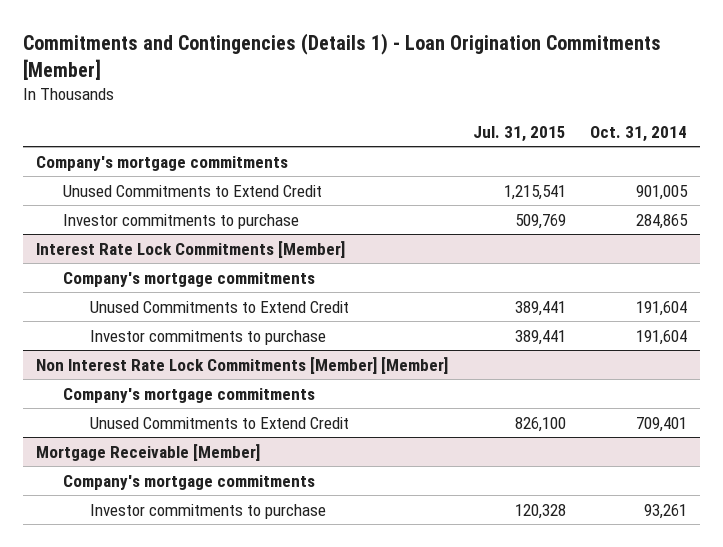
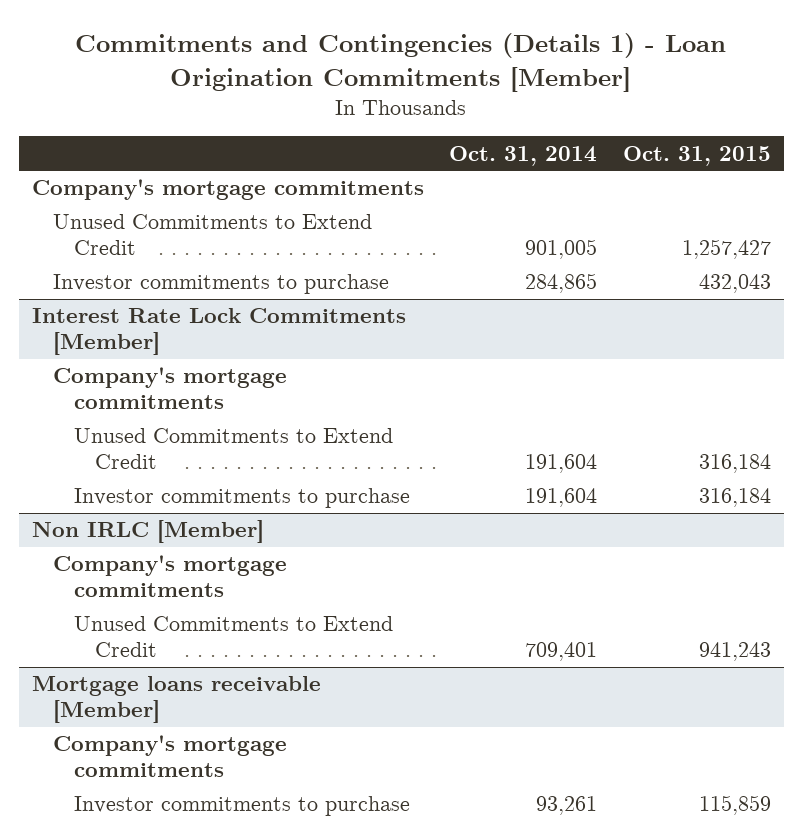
[472,126,566,143] Jul. 31, 2015 -> none
none -> [622,145,771,166] Oct. 31, 2015
[35,356,448,374] Non Interest Rate Lock Commitments [Member] [Member] -> [31,520,264,544] Non IRLC [Member]
[35,443,260,461] Mortgage Receivable [Member] -> [31,676,321,724] Mortgage loans receivable [Member]

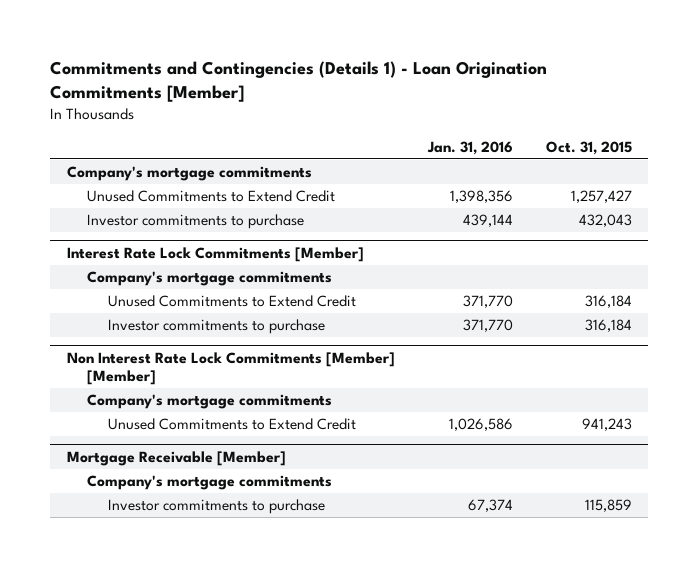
[449,145,598,166] Oct. 31, 2014 -> none
none -> [426,140,513,155] Jan. 31, 2016
[31,520,264,544] Non IRLC [Member] -> [66,352,395,385] Non Interest Rate Lock Commitments [Member] [Member]
[31,676,321,724] Mortgage loans receivable [Member] -> [66,451,286,467] Mortgage Receivable [Member]

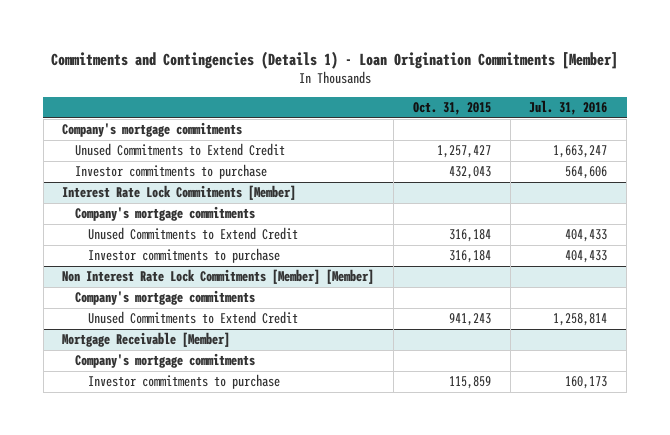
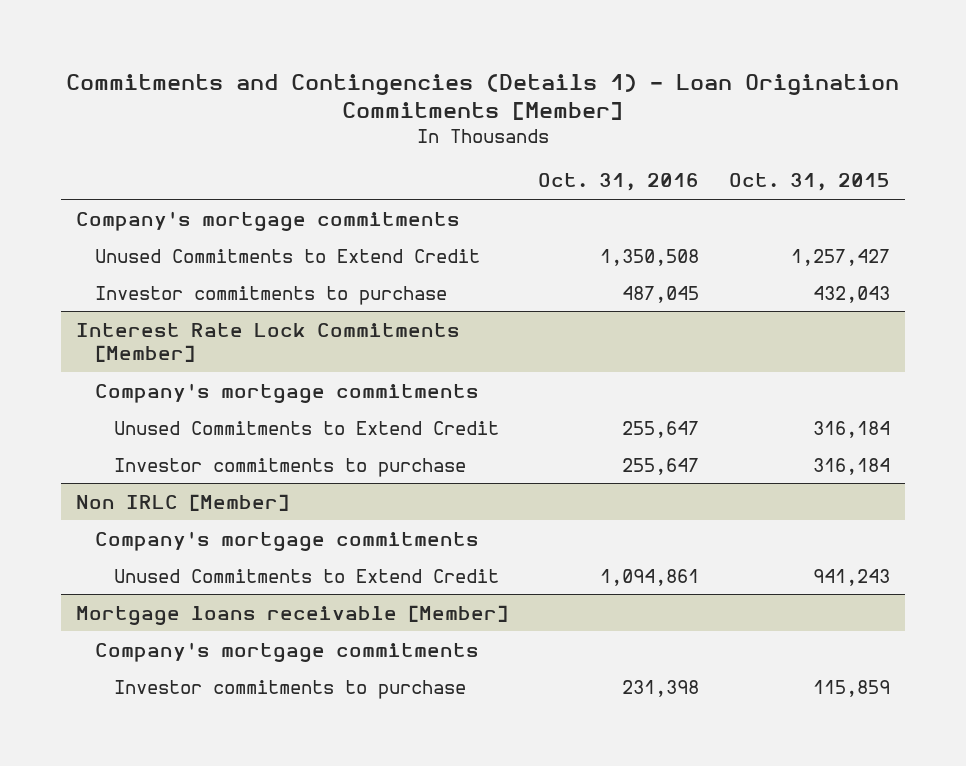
[529,100,608,116] Jul. 31, 2016 -> none
none -> [537,173,699,192] Oct. 31, 2016
[62,269,375,285] Non Interest Rate Lock Commitments [Member] [Member] -> [75,493,289,511] Non IRLC [Member]
[62,332,231,348] Mortgage Receivable [Member] -> [75,604,508,625] Mortgage loans receivable [Member]

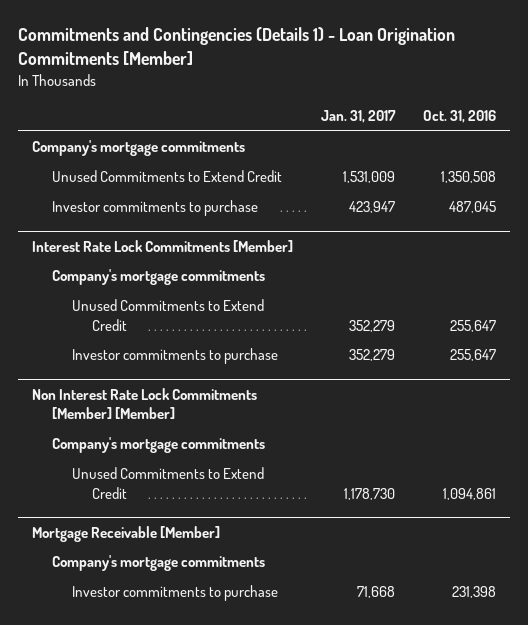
[728,173,890,192] Oct. 31, 2015 -> none
none -> [321,110,397,124] Jan. 31, 2017
[75,493,289,511] Non IRLC [Member] -> [31,388,257,420] Non Interest Rate Lock Commitments [Member] [Member]
[75,604,508,625] Mortgage loans receivable [Member] -> [31,526,220,543] Mortgage Receivable [Member]

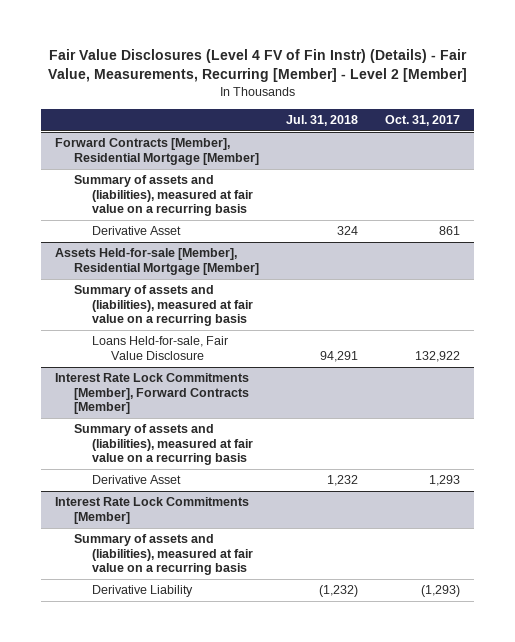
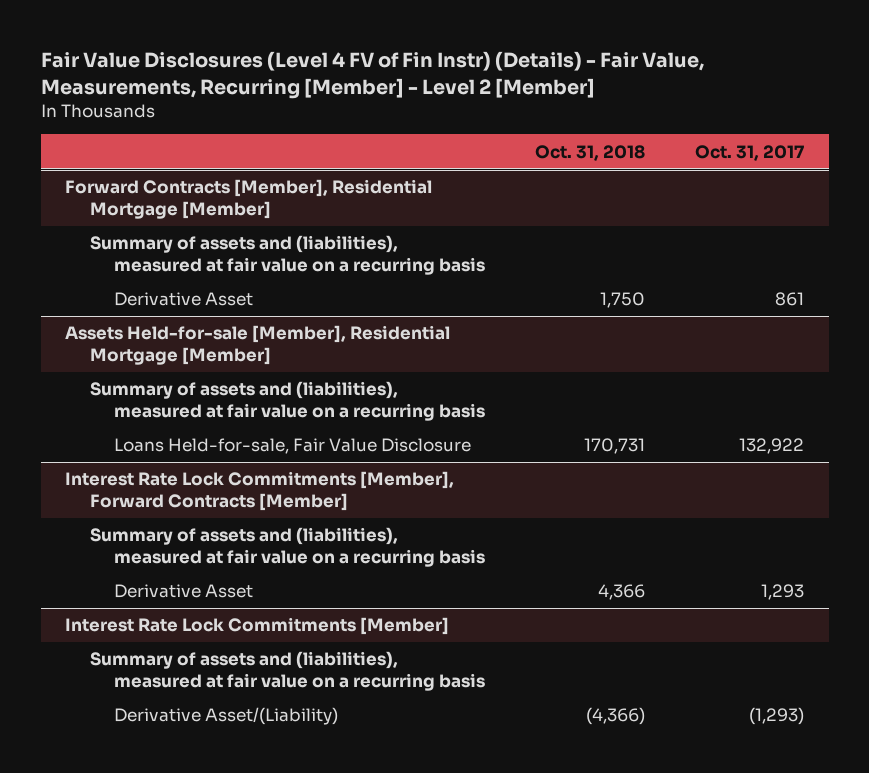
[285,114,358,126] Jul. 31, 2018 -> none
none -> [535,144,646,161] Oct. 31, 2018
[92,585,194,598] Derivative Liability -> [114,707,339,726] Derivative Asset/(Liability)

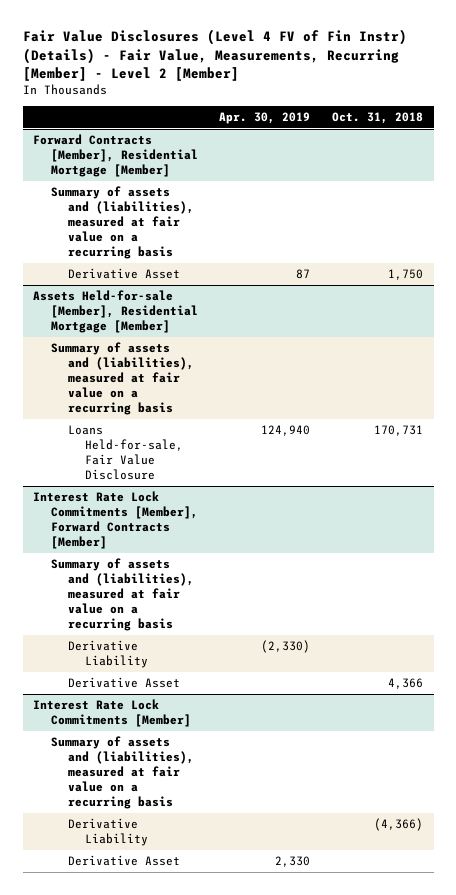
[694,144,804,161] Oct. 31, 2017 -> none
none -> [219,112,311,125] Apr. 30, 2019
none -> [67,639,149,668] Derivative Liability
[114,707,339,726] Derivative Asset/(Liability) -> [67,817,149,846] Derivative Liability
none -> [67,854,180,866] Derivative Asset

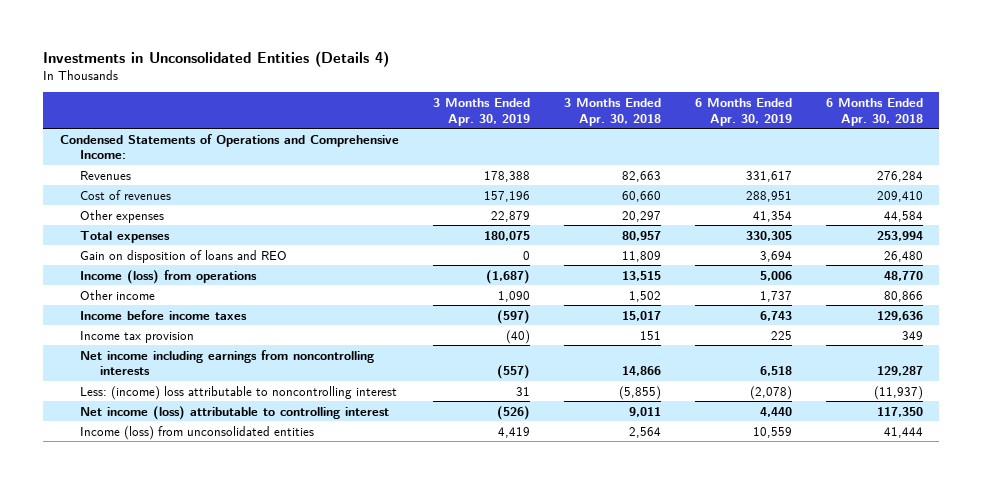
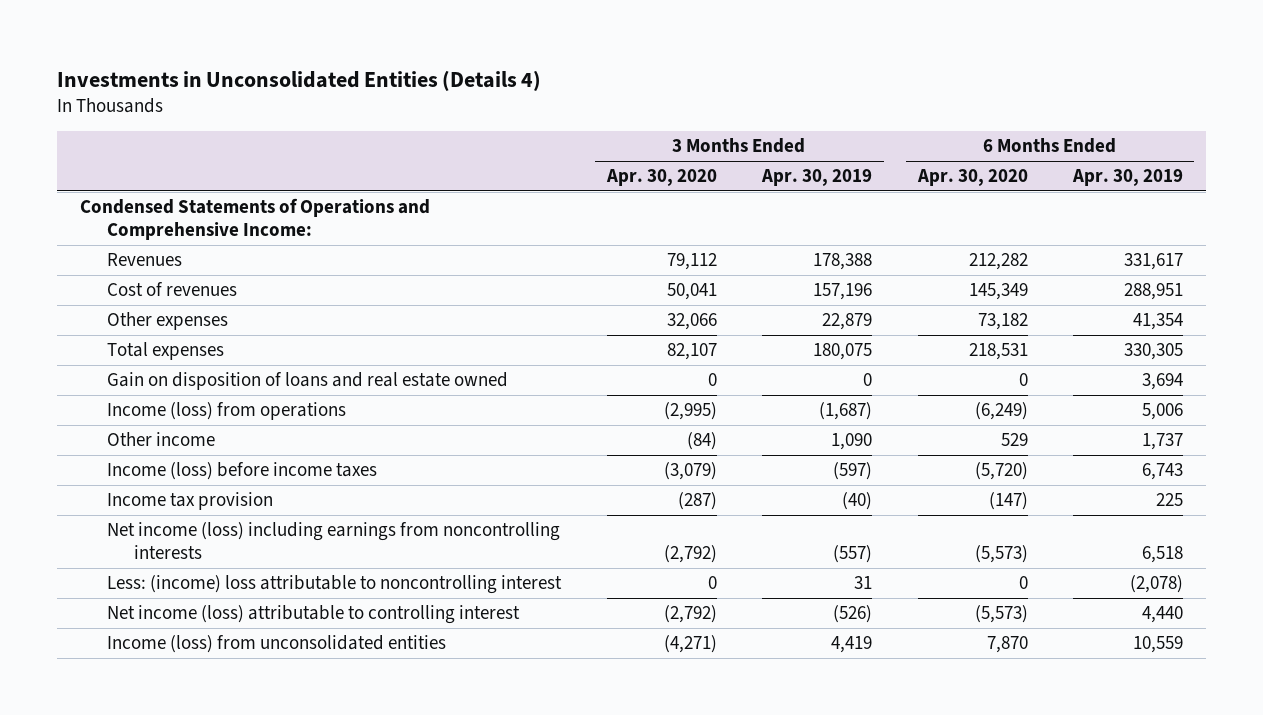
[563,97,661,126] 3 Months Ended Apr. 30, 2018 -> none
[825,97,923,126] 6 Months Ended Apr. 30, 2018 -> none
none -> [605,169,717,187] Apr. 30, 2020
none -> [916,169,1028,187] Apr. 30, 2020
[80,249,288,263] Gain on disposition of loans and REO -> [107,372,509,391] Gain on disposition of loans and real estate owned
[80,309,248,320] Income before income taxes -> [107,462,378,481] Income (loss) before income taxes
[80,349,375,376] Net income including earnings from noncontrolling interests -> [107,522,561,560] Net income (loss) including earnings from noncontrolling interests

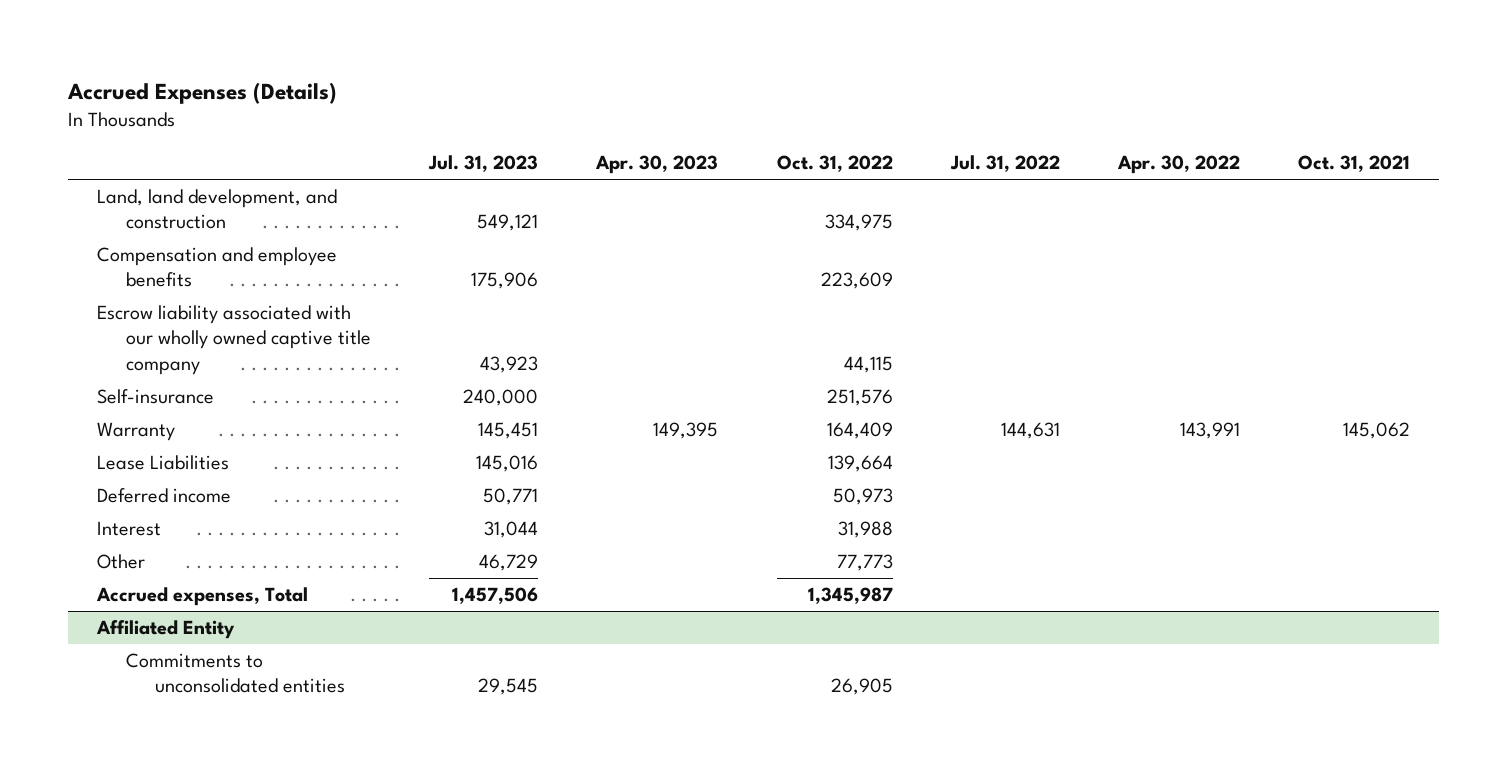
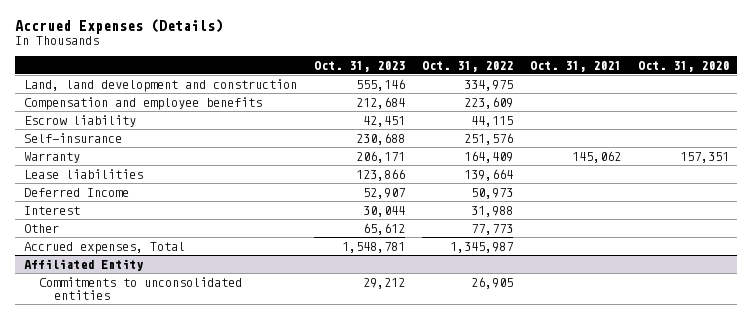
[428,155,539,173] Jul. 31, 2023 -> none
[595,155,719,175] Apr. 30, 2023 -> none
[949,155,1060,173] Jul. 31, 2022 -> none
[1116,155,1240,175] Apr. 30, 2022 -> none
none -> [313,60,405,72] Oct. 31, 2023
none -> [637,60,729,72] Oct. 31, 2020
[96,189,337,230] Land, land development, and construction -> [23,78,297,92] Land, land development and construction
[96,305,372,375] Escrow liability associated with our wholly owned captive title company -> [23,114,136,127] Escrow liability
[96,455,229,471] Lease Liabilities -> [23,168,143,179] Lease liabilities
[96,488,231,504] Deferred income -> [23,187,129,197] Deferred Income

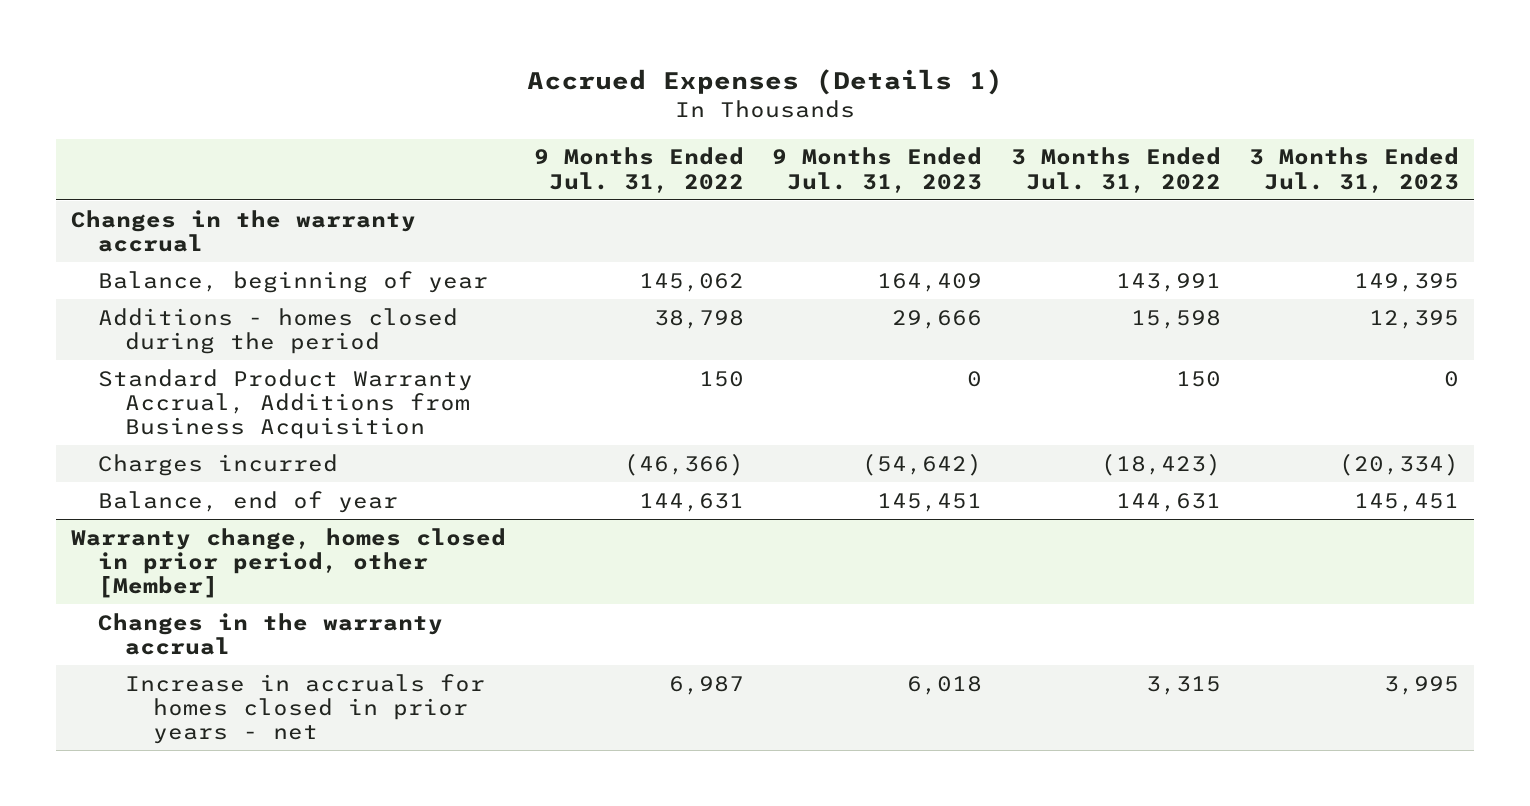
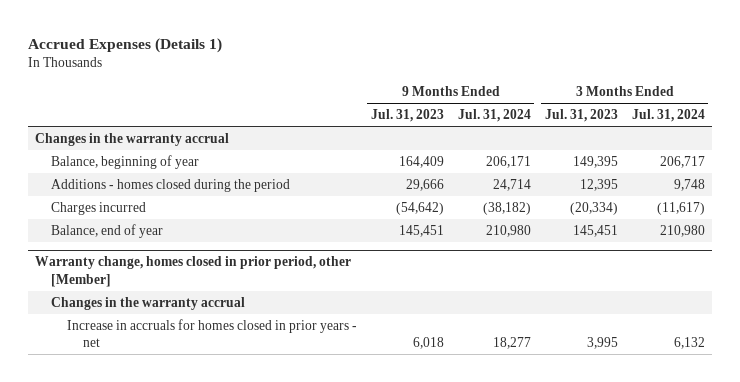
[534,147,745,193] 9 Months Ended Jul. 31, 2022 -> none
[1010,147,1221,193] 3 Months Ended Jul. 31, 2022 -> none
none -> [457,109,531,123] Jul. 31, 2024
none -> [631,109,705,123] Jul. 31, 2024
[97,368,473,440] Standard Product Warranty Accrual, Additions from Business Acquisition -> none

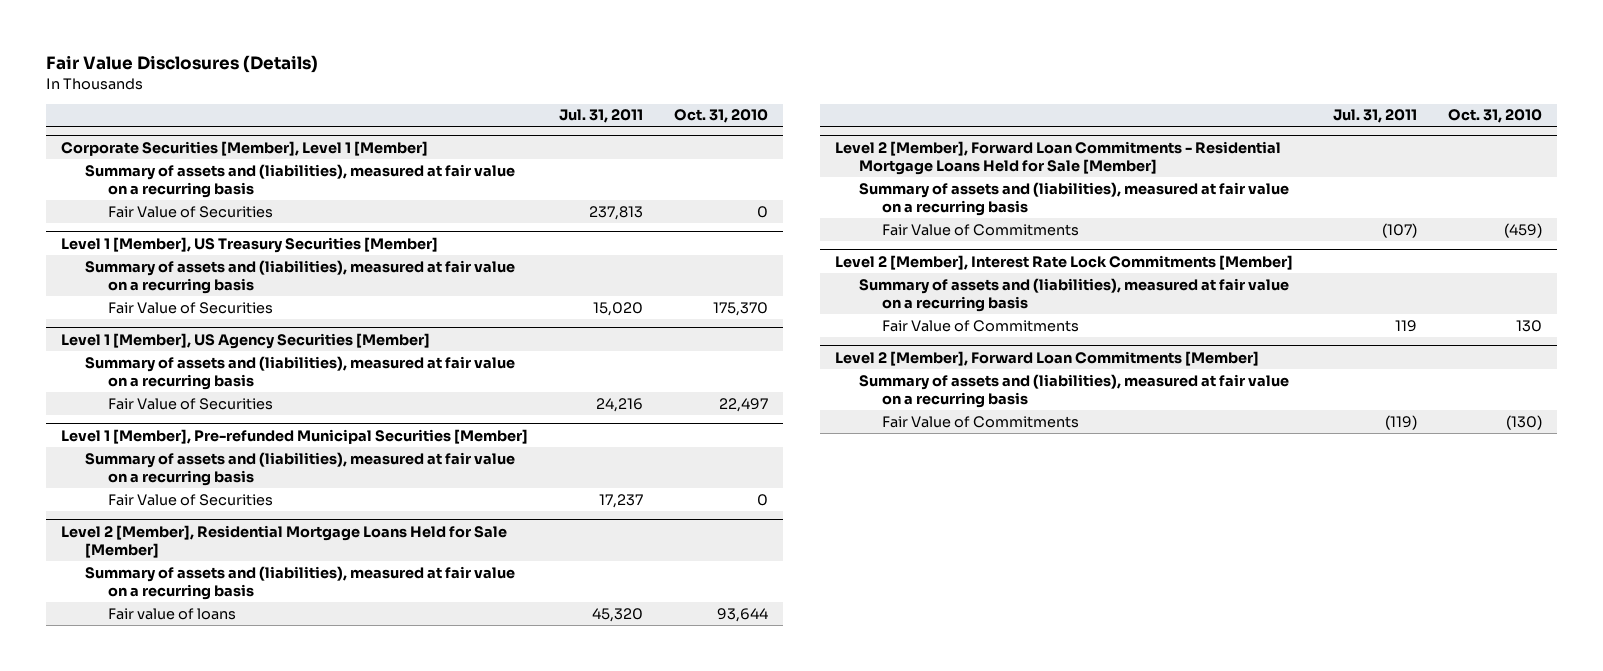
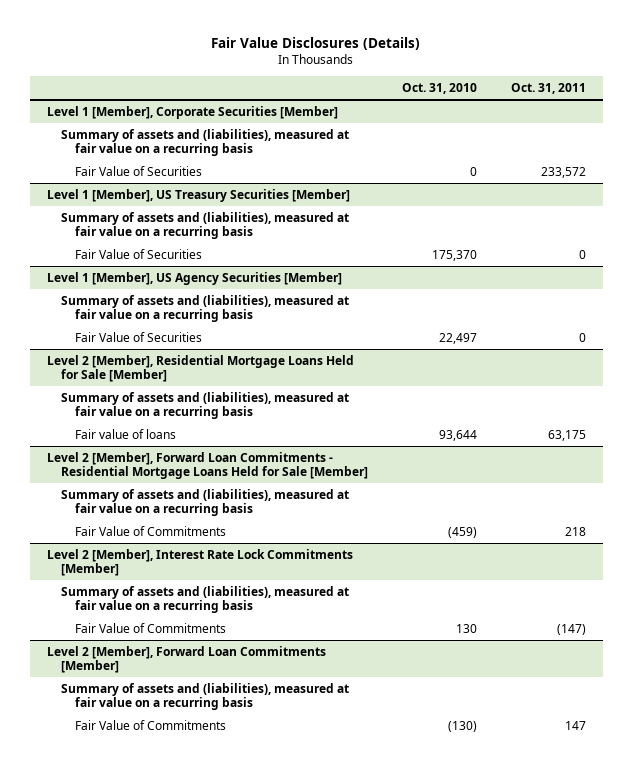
[559,109,644,124] Jul. 31, 2011 -> none
none -> [511,82,587,94] Oct. 31, 2011
[61,140,429,156] Corporate Securities [Member], Level 1 [Member] -> [46,105,338,119] Level 1 [Member], Corporate Securities [Member]
[61,428,529,444] Level 1 [Member], Pre-refunded Municipal Securities [Member] -> none
[84,451,515,486] Summary of assets and (liabilities), measured at fair value on a recurring basis -> none
[108,493,274,506] Fair Value of Securities -> none

